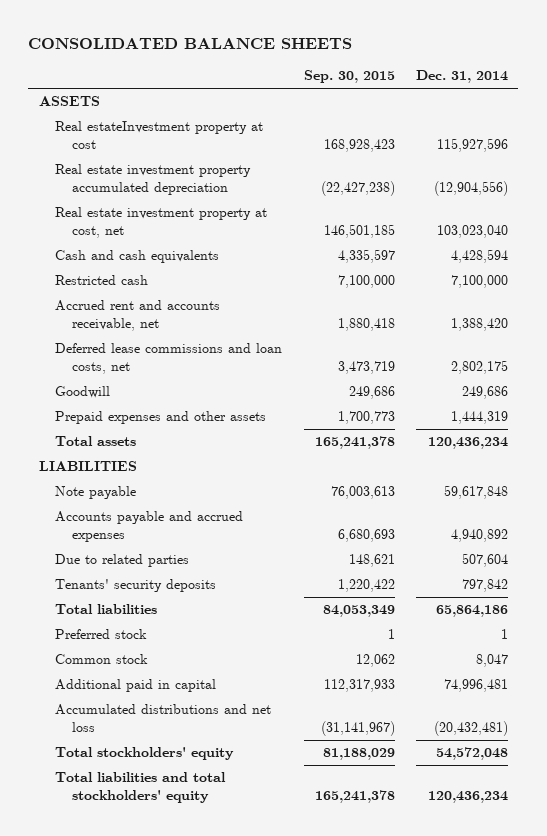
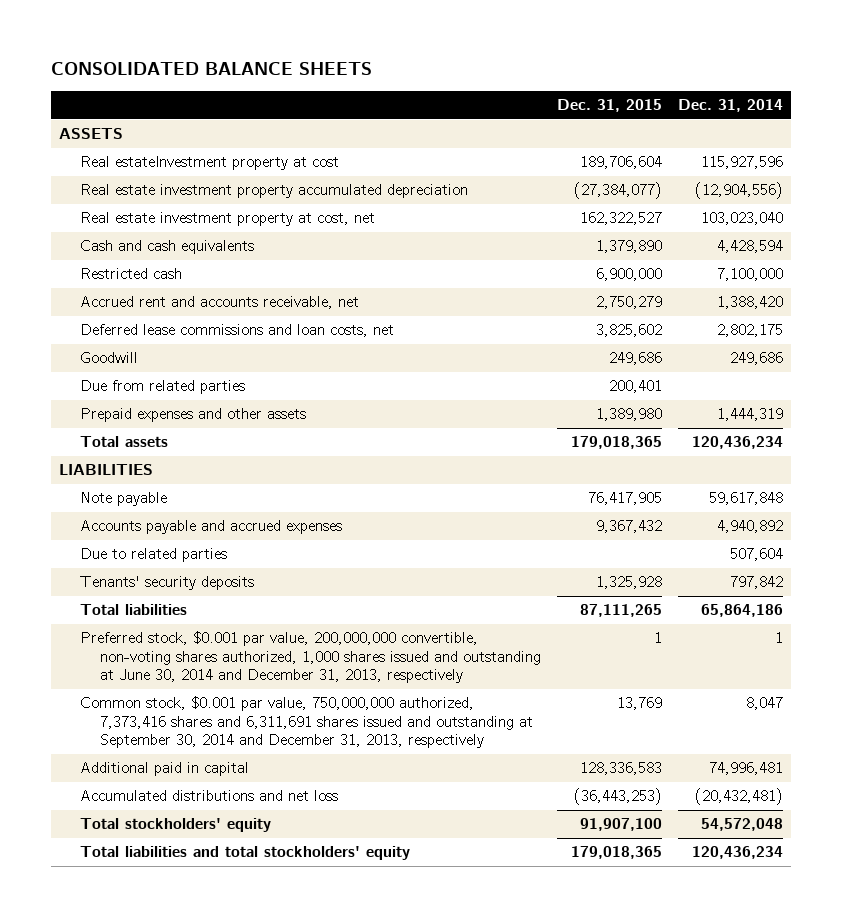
[303,70,395,84] Sep. 30, 2015 -> none
none -> [557,99,663,113] Dec. 31, 2015
none -> [79,380,245,395] Due from related parties
[55,629,148,640] Preferred stock -> [79,631,542,684] Preferred stock, $0.001 par value, 200,000,000 convertible, non-voting shares authorized, 1,000 shares issued and outstanding at June 30, 2014 and December 31, 2013, respectively
[55,654,149,665] Common stock -> [79,696,534,749] Common stock, $0.001 par value, 750,000,000 authorized, 7,373,416 shares and 6,311,691 shares issued and outstanding at September 30, 2014 and December 31, 2013, respectively

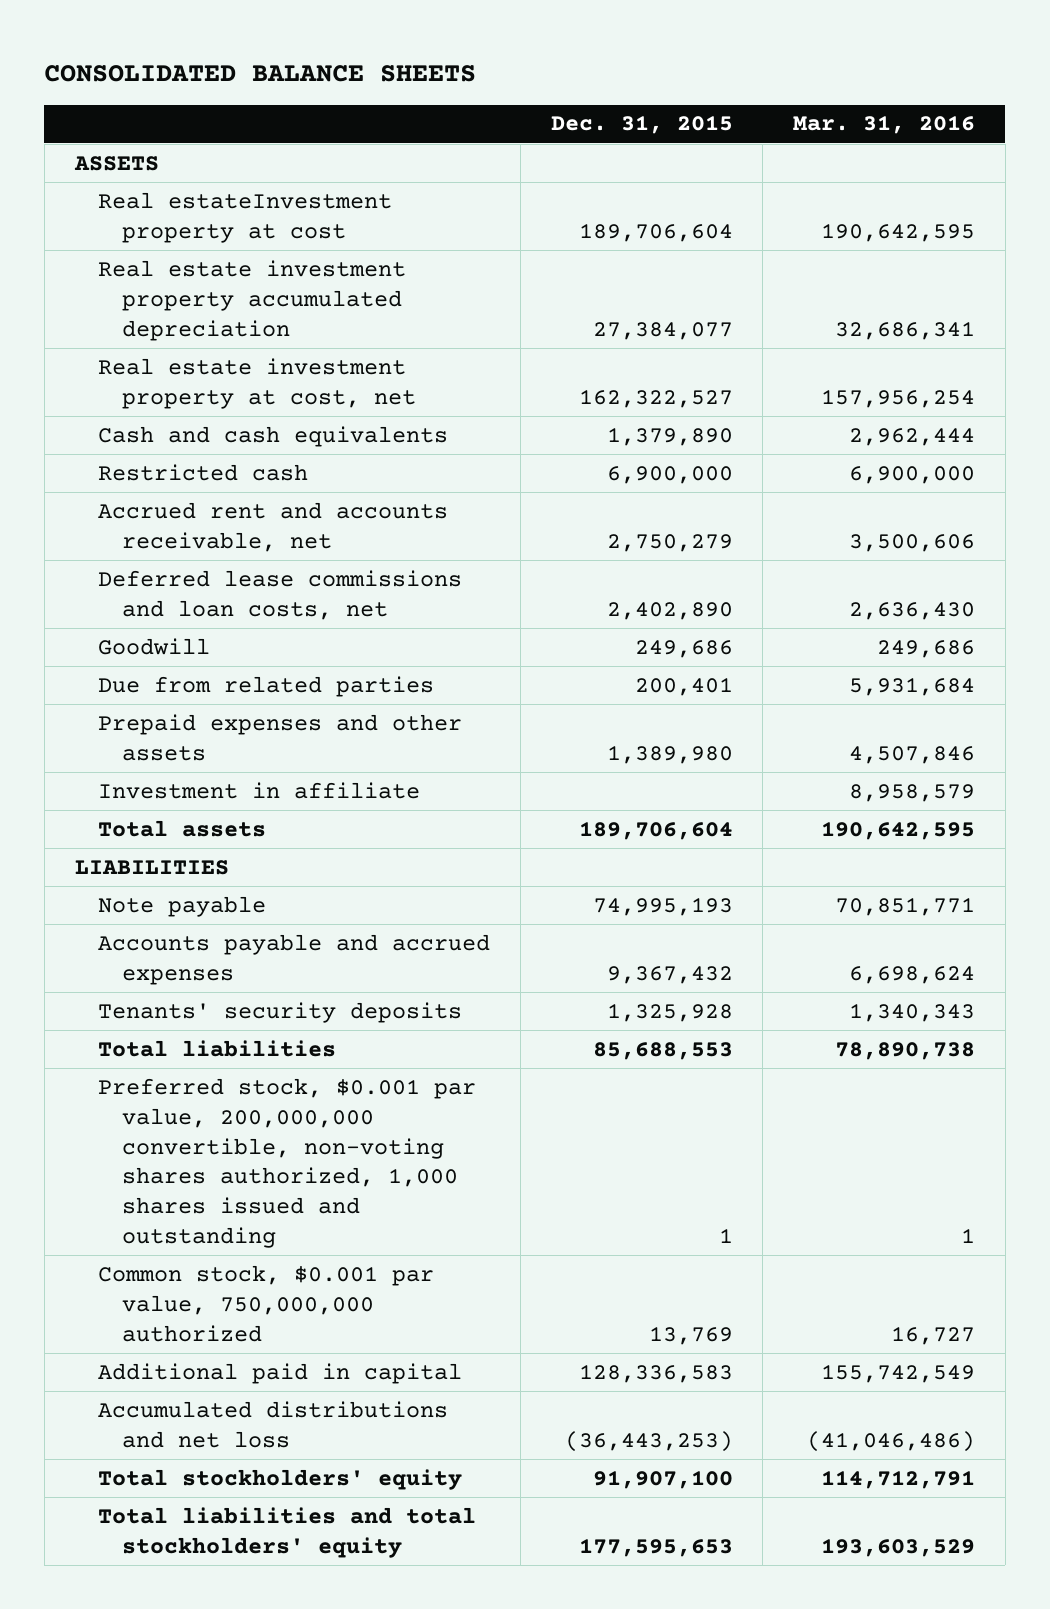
[678,99,784,113] Dec. 31, 2014 -> none
none -> [792,115,975,135] Mar. 31, 2016
[574,182,663,200] (27,384,077) -> [592,321,733,340] 27,384,077
[596,324,663,338] 3,825,602 -> [606,601,733,620] 2,402,890
none -> [98,781,421,799] Investment in affiliate
[571,436,663,450] 179,018,365 -> [578,820,733,840] 189,706,604
[588,492,663,506] 76,417,905 -> [592,896,733,916] 74,995,193
[79,548,227,563] Due to related parties -> none
[580,604,663,618] 87,111,265 -> [592,1041,733,1060] 85,688,553
[79,631,542,684] Preferred stock, $0.001 par value, 200,000,000 convertible, non-voting shares authorized, 1,000 shares issued and outstanding at June 30, 2014 and December 31, 2013, respectively -> [98,1077,477,1249] Preferred stock, $0.001 par value, 200,000,000 convertible, non-voting shares authorized, 1,000 shares issued and outstanding
[79,696,534,749] Common stock, $0.001 par value, 750,000,000 authorized, 7,373,416 shares and 6,311,691 shares issued and outstanding at September 30, 2014 and December 31, 2013, respectively -> [98,1264,435,1342] Common stock, $0.001 par value, 750,000,000 authorized
[571,846,663,860] 179,018,365 -> [578,1537,733,1557] 177,595,653

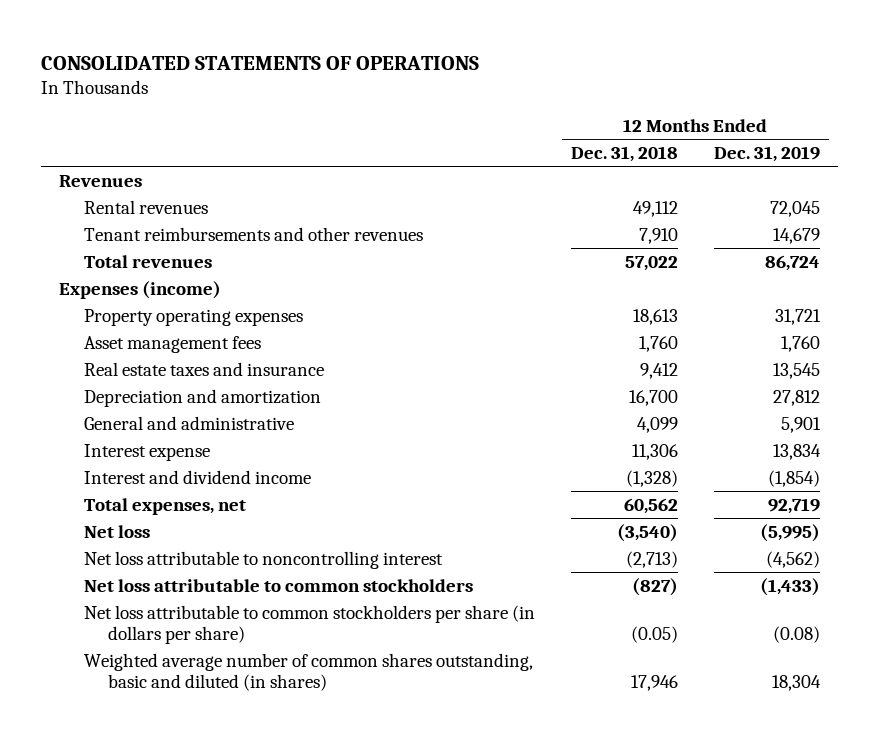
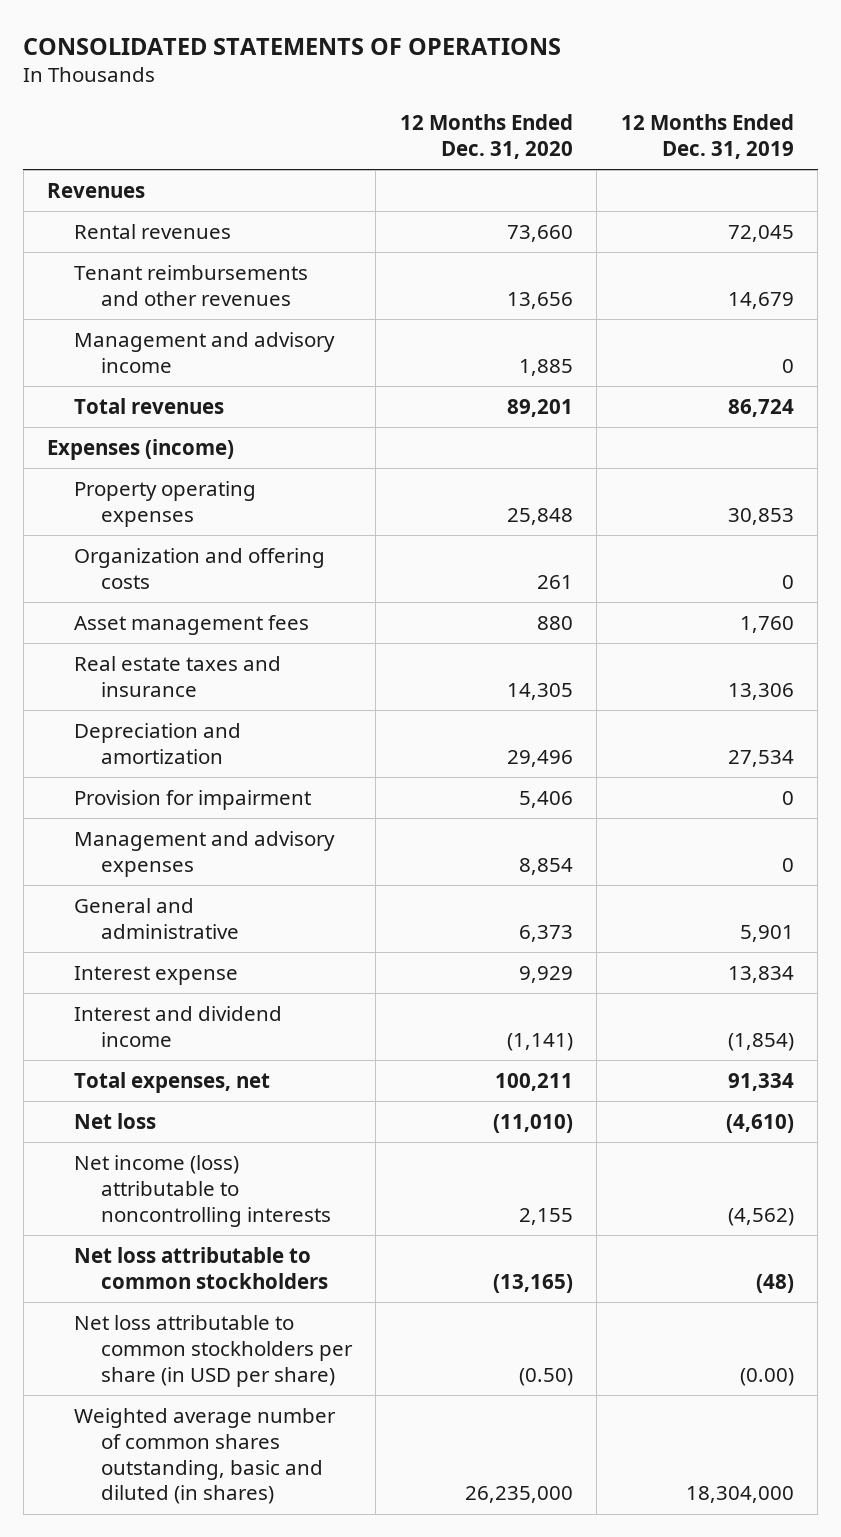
[570,146,678,163] Dec. 31, 2018 -> none
none -> [399,114,573,160] 12 Months Ended Dec. 31, 2020
none -> [73,331,335,373] Management and advisory income
[774,308,821,325] 31,721 -> [727,507,794,525] 30,853
none -> [73,547,325,589] Organization and offering costs
[772,362,820,379] 13,545 -> [727,682,794,700] 13,306
[772,389,820,406] 27,812 -> [727,749,794,767] 27,534
none -> [73,789,311,810] Provision for impairment
none -> [73,830,335,877] Management and advisory expenses
[767,497,820,514] 92,719 -> [727,1072,794,1091] 91,334
[759,523,820,542] (5,995) -> [725,1113,794,1133] (4,610)
[83,550,443,569] Net loss attributable to noncontrolling interest -> [73,1154,331,1227] Net income (loss) attributable to noncontrolling interests
[759,577,820,596] (1,433) -> [755,1273,794,1293] (48)
[83,604,535,644] Net loss attributable to common stockholders per share (in dollars per share) -> [73,1314,353,1387] Net loss attributable to common stockholders per share (in USD per share)
[772,625,820,643] (0.08) -> [739,1367,794,1386] (0.00)
[771,674,821,691] 18,304 -> [685,1486,794,1504] 18,304,000

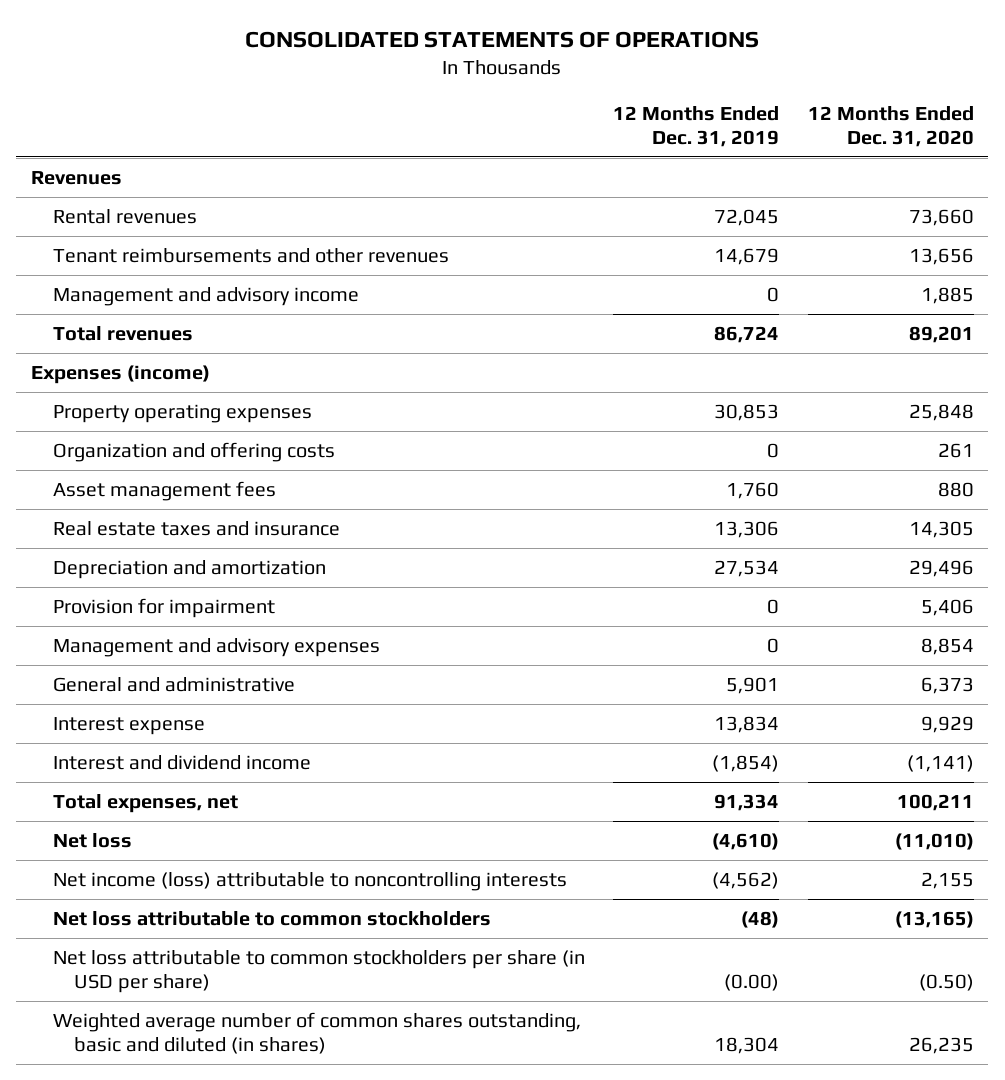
[464,1486,573,1504] 26,235,000 -> [908,1037,974,1055] 26,235
[685,1486,794,1504] 18,304,000 -> [714,1037,780,1055] 18,304

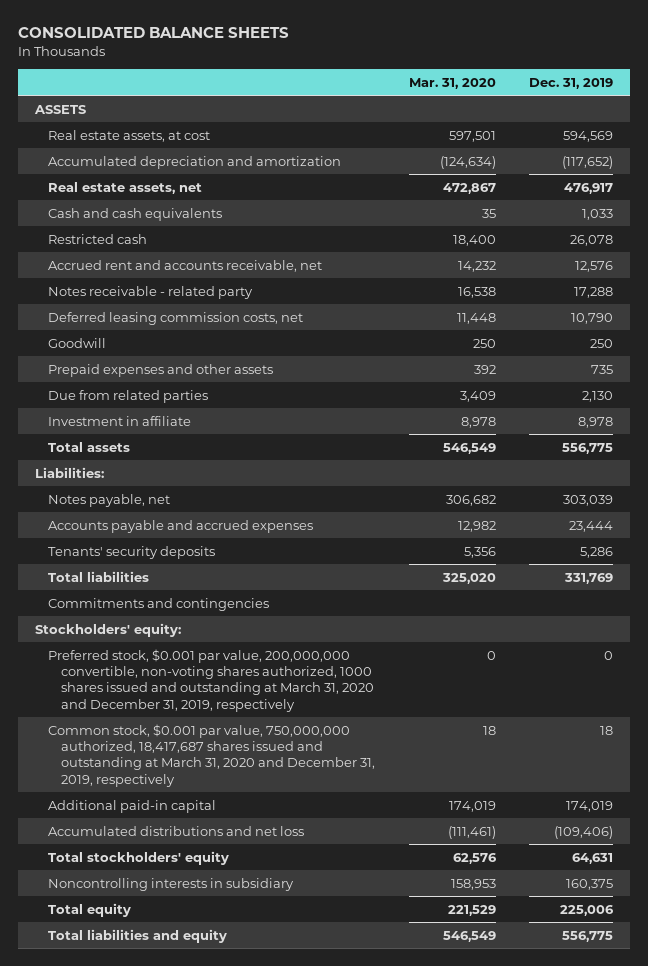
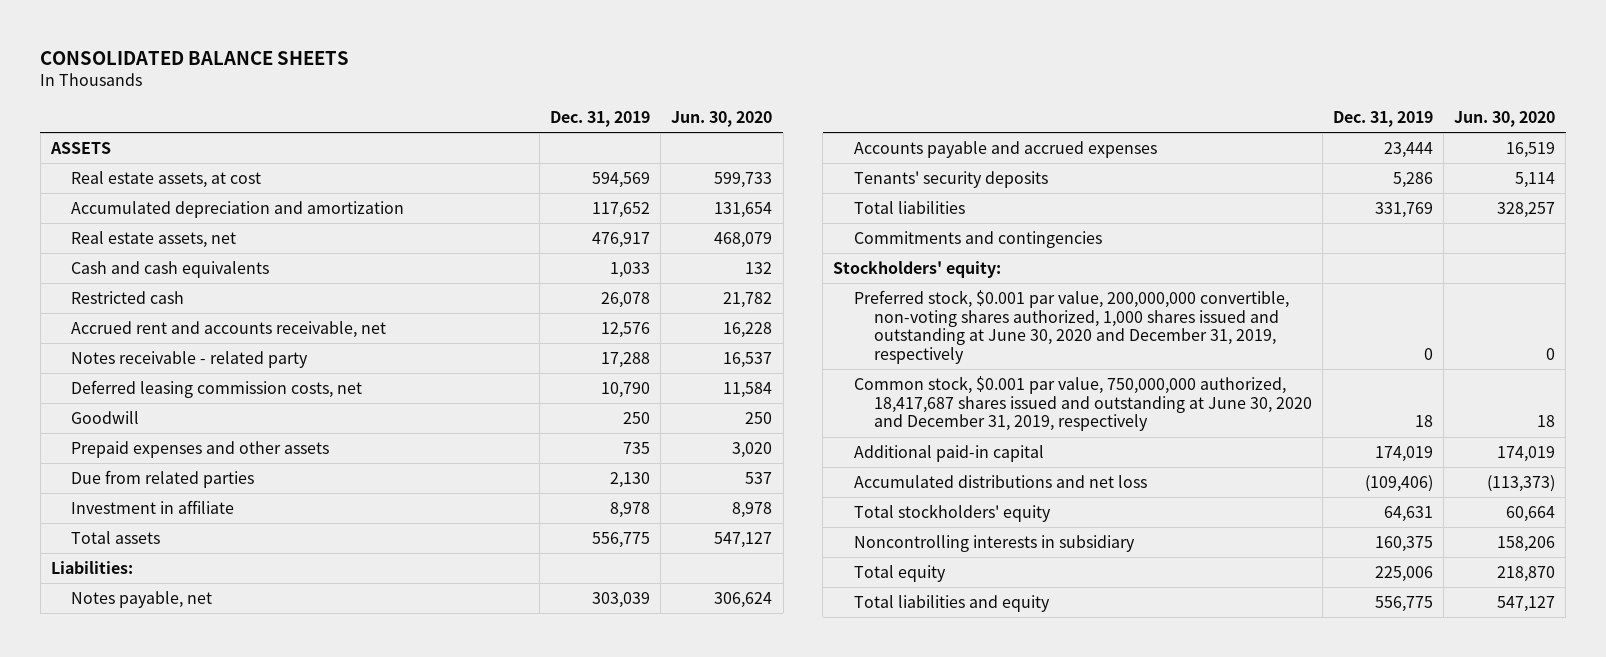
[408,77,496,89] Mar. 31, 2020 -> none
none -> [671,111,773,128] Jun. 30, 2020
[562,155,614,169] (117,652) -> [592,202,651,219] 117,652
[47,648,375,712] Preferred stock, $0.001 par value, 200,000,000 convertible, non-voting shares authorized, 1000 shares issued and outstanding at March 31, 2020 and December 31, 2019, respectively -> [853,290,1289,364] Preferred stock, $0.001 par value, 200,000,000 convertible, non-voting shares authorized, 1,000 shares issued and outstanding at June 30, 2020 and December 31, 2019, respectively
[47,723,376,787] Common stock, $0.001 par value, 750,000,000 authorized, 18,417,687 shares issued and outstanding at March 31, 2020 and December 31, 2019, respectively -> [853,376,1312,432] Common stock, $0.001 par value, 750,000,000 authorized, 18,417,687 shares issued and outstanding at June 30, 2020 and December 31, 2019, respectively

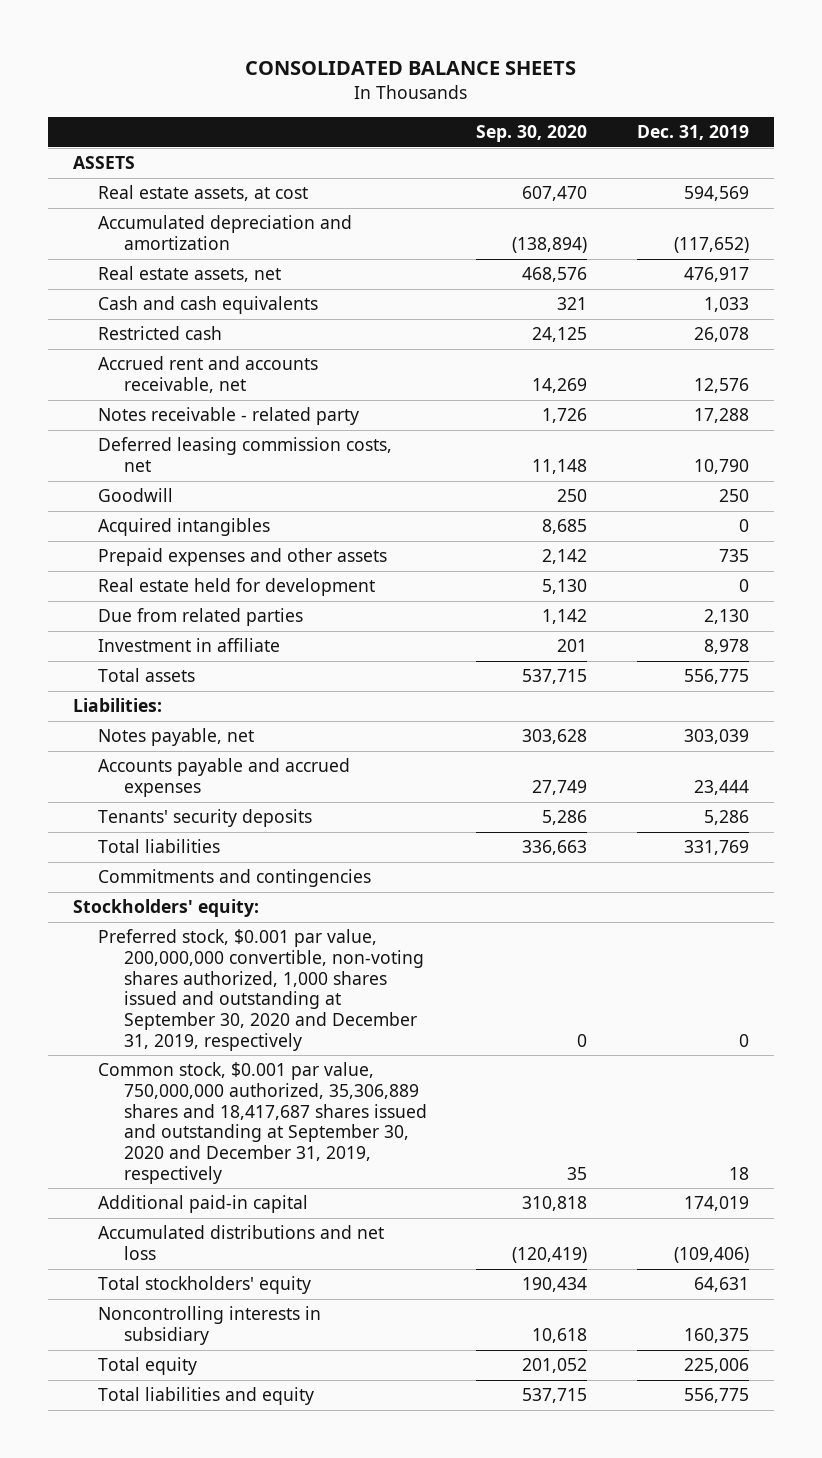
[671,111,773,128] Jun. 30, 2020 -> none
none -> [476,125,588,143] Sep. 30, 2020
[592,202,651,219] 117,652 -> [673,237,749,254] (117,652)
none -> [98,518,271,537] Acquired intangibles
none -> [98,578,376,597] Real estate held for development
[853,290,1289,364] Preferred stock, $0.001 par value, 200,000,000 convertible, non-voting shares authorized, 1,000 shares issued and outstanding at June 30, 2020 and December 31, 2019, respectively -> [98,929,424,1051] Preferred stock, $0.001 par value, 200,000,000 convertible, non-voting shares authorized, 1,000 shares issued and outstanding at September 30, 2020 and December 31, 2019, respectively
[853,376,1312,432] Common stock, $0.001 par value, 750,000,000 authorized, 18,417,687 shares issued and outstanding at June 30, 2020 and December 31, 2019, respectively -> [98,1062,427,1184] Common stock, $0.001 par value, 750,000,000 authorized, 35,306,889 shares and 18,417,687 shares issued and outstanding at September 30, 2020 and December 31, 2019, respectively

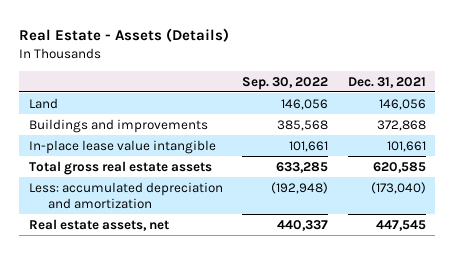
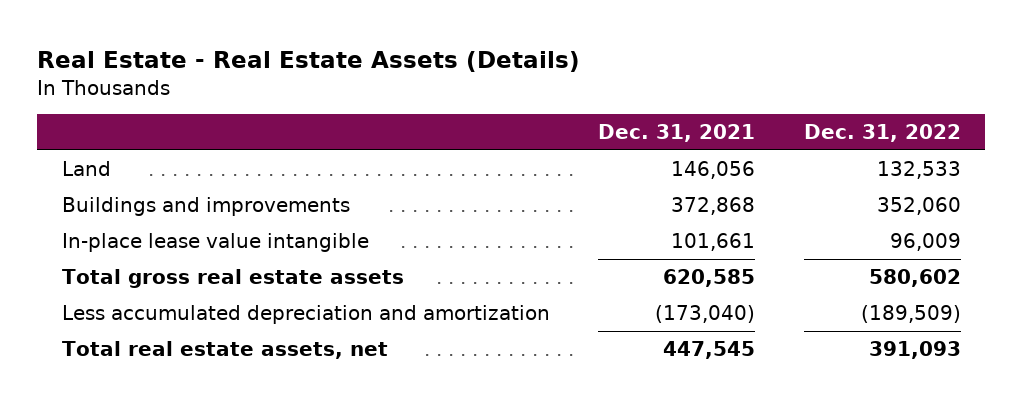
[19,27,230,42] Real Estate - Assets (Details) -> [37,50,581,72] Real Estate - Real Estate Assets (Details)
[242,76,329,90] Sep. 30, 2022 -> none
none -> [803,124,961,143] Dec. 31, 2022
[28,181,223,209] Less: accumulated depreciation and amortization -> [61,305,550,325] Less accumulated depreciation and amortization
[28,218,169,231] Real estate assets, net -> [61,341,388,360] Total real estate assets, net

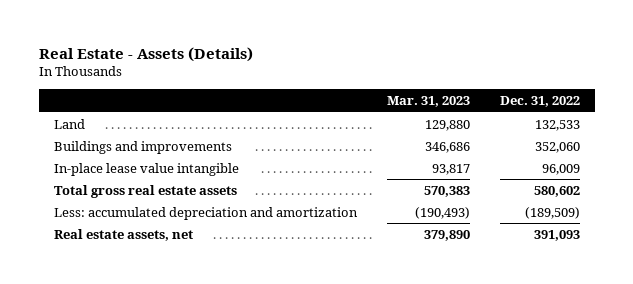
[37,50,581,72] Real Estate - Real Estate Assets (Details) -> [38,46,253,62] Real Estate - Assets (Details)
[598,124,756,143] Dec. 31, 2021 -> none
none -> [386,96,470,108] Mar. 31, 2023
[61,305,550,325] Less accumulated depreciation and amortization -> [53,206,358,220] Less: accumulated depreciation and amortization
[61,341,388,360] Total real estate assets, net -> [53,228,193,241] Real estate assets, net

